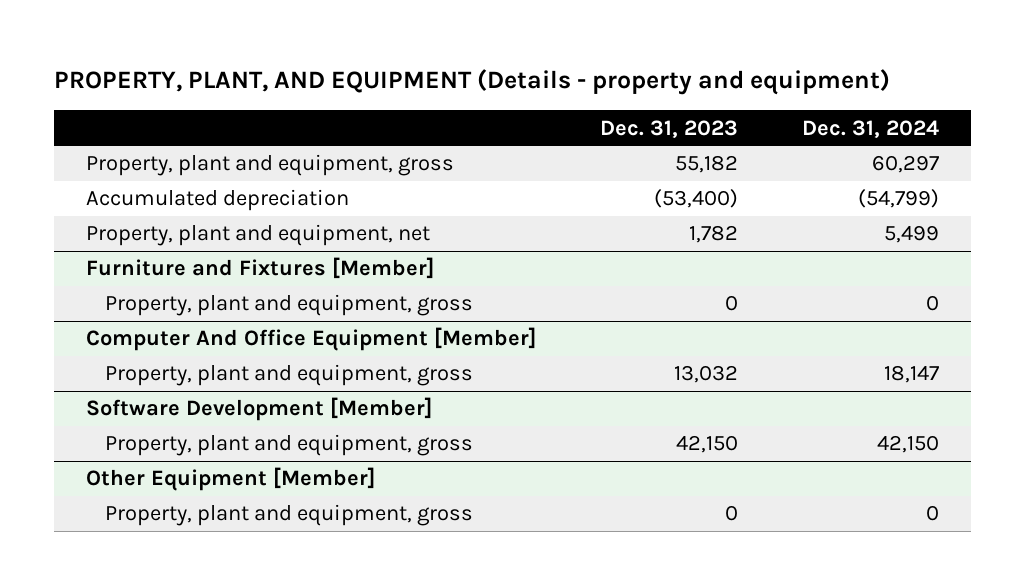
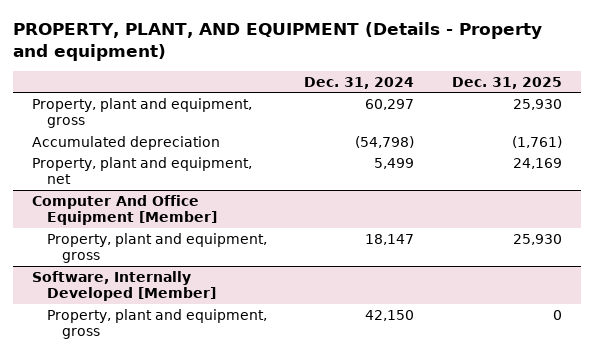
[54,69,891,96] PROPERTY, PLANT, AND EQUIPMENT (Details - property and equipment) -> [12,21,542,62] PROPERTY, PLANT, AND EQUIPMENT (Details - Property and equipment)
[600,119,739,138] Dec. 31, 2023 -> none
none -> [451,76,562,89] Dec. 31, 2025
[858,189,940,209] (54,799) -> [355,135,415,148] (54,798)
[86,257,435,280] Furniture and Fixtures [Member] -> none
[104,294,473,317] Property, plant and equipment, gross -> none
[86,397,433,422] Software Development [Member] -> [31,270,216,302] Software, Internally Developed [Member]
[86,467,376,492] Other Equipment [Member] -> none
[104,504,473,527] Property, plant and equipment, gross -> none

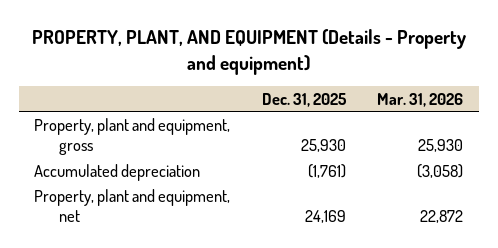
[304,76,415,89] Dec. 31, 2024 -> none
none -> [377,92,464,107] Mar. 31, 2026
[31,194,217,226] Computer And Office Equipment [Member] -> none
[46,232,267,264] Property, plant and equipment, gross -> none
[31,270,216,302] Software, Internally Developed [Member] -> none
[46,308,267,340] Property, plant and equipment, gross -> none

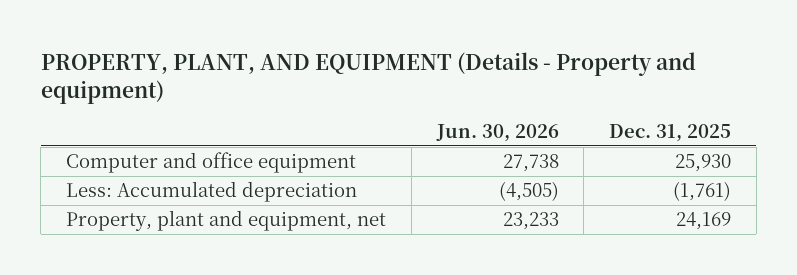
[377,92,464,107] Mar. 31, 2026 -> none
none -> [435,123,559,142] Jun. 30, 2026
[34,117,231,156] Property, plant and equipment, gross -> [66,152,357,174] Computer and office equipment
[34,163,201,181] Accumulated depreciation -> [66,181,358,203] Less: Accumulated depreciation

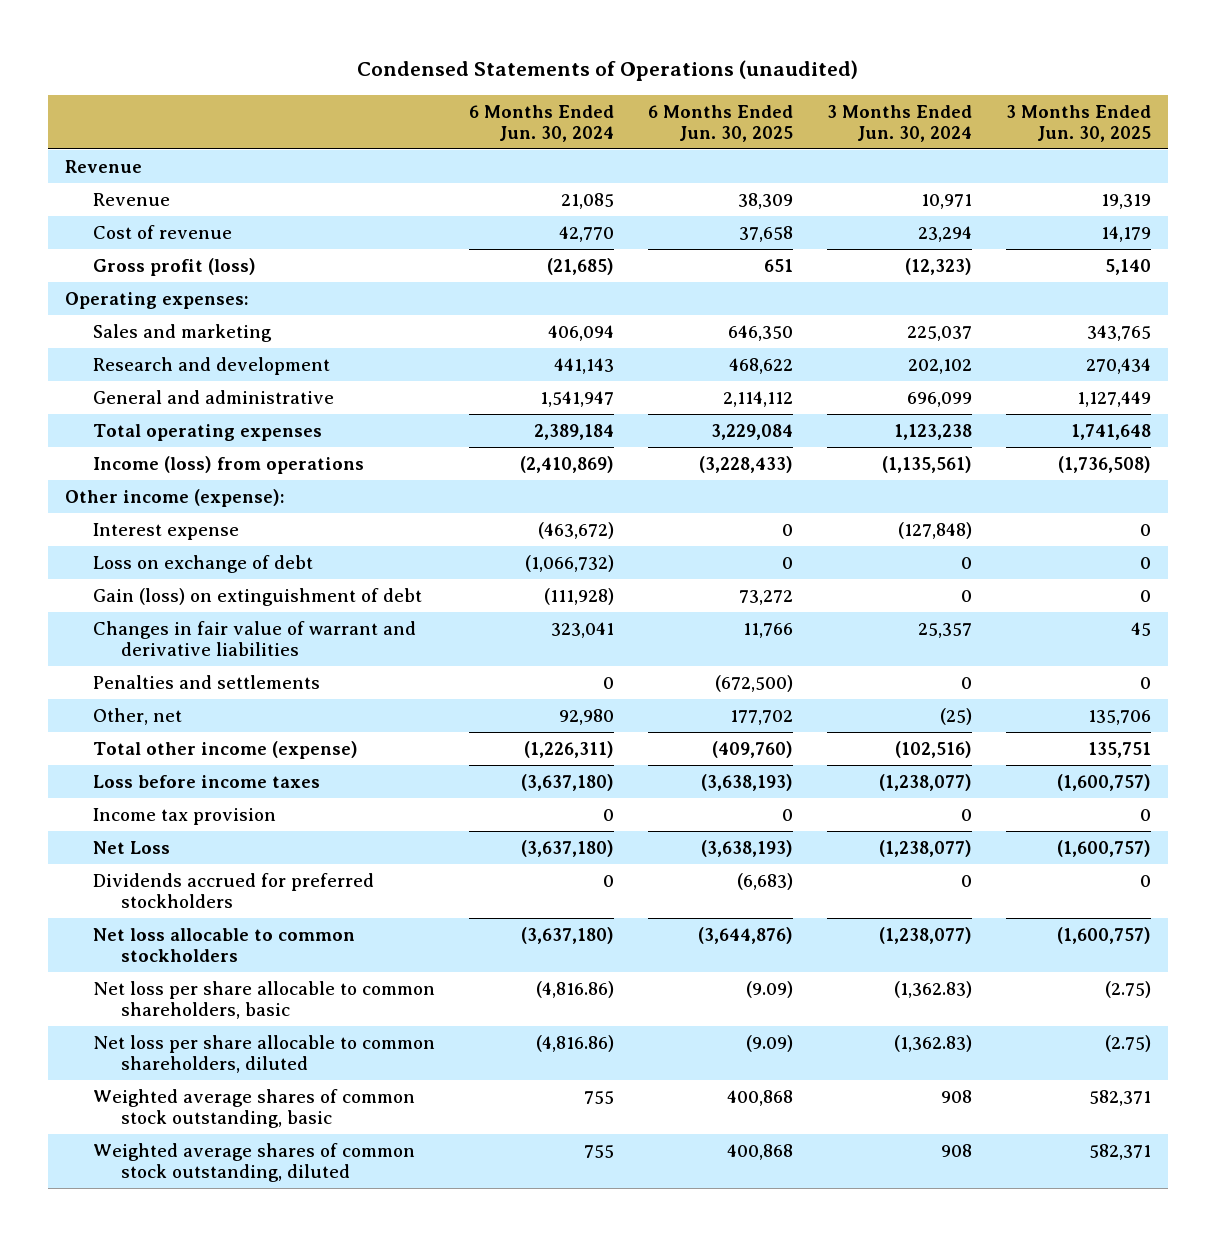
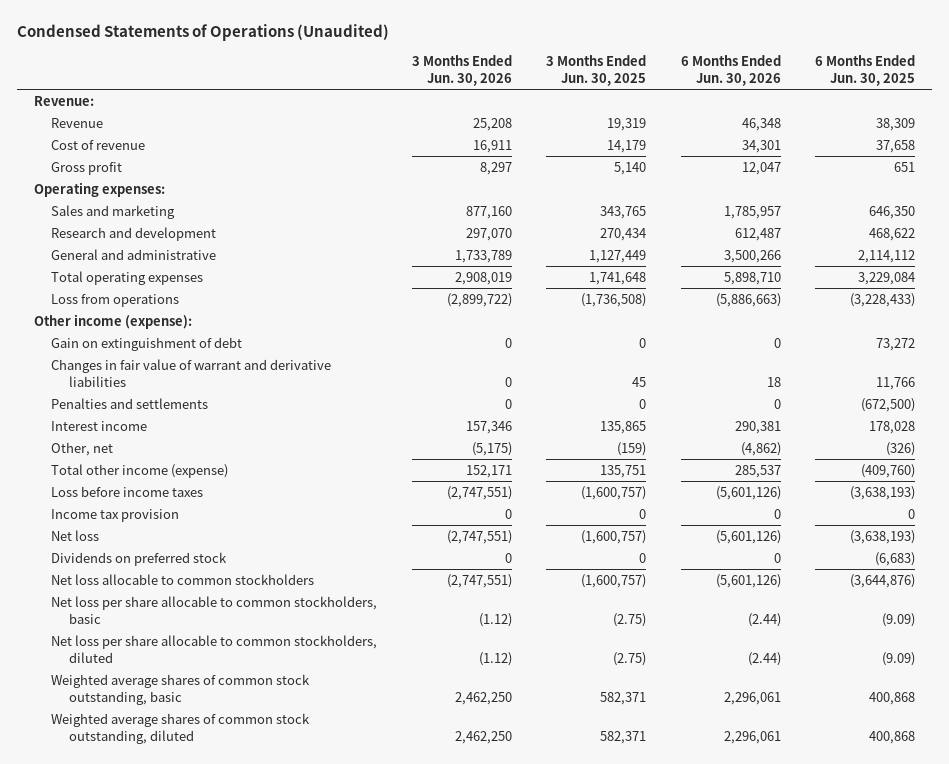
[356,60,858,82] Condensed Statements of Operations (unaudited) -> [16,24,389,42] Condensed Statements of Operations (Unaudited)
[468,104,614,142] 6 Months Ended Jun. 30, 2024 -> none
[827,104,973,142] 3 Months Ended Jun. 30, 2024 -> none
none -> [411,54,512,86] 3 Months Ended Jun. 30, 2026
none -> [680,54,781,86] 6 Months Ended Jun. 30, 2026
[64,159,142,173] Revenue -> [33,95,94,106] Revenue:
[92,257,256,276] Gross profit (loss) -> [51,161,123,175] Gross profit
[92,455,364,474] Income (loss) from operations -> [51,293,180,307] Loss from operations
[92,522,239,540] Interest expense -> none
[92,554,313,573] Loss on exchange of debt -> none
[92,587,422,606] Gain (loss) on extinguishment of debt -> [51,336,243,351] Gain on extinguishment of debt
none -> [51,420,148,431] Interest income
[730,709,794,725] 177,702 -> [885,441,915,456] (326)
[1088,709,1152,725] 135,706 -> [617,441,647,456] (159)
[92,840,170,854] Net Loss -> [51,529,100,541] Net loss
[92,872,374,909] Dividends accrued for preferred stockholders -> [51,551,228,566] Dividends on preferred stock
[92,980,435,1020] Net loss per share allocable to common shareholders, basic -> [51,595,378,624] Net loss per share allocable to common stockholders, basic
[92,1034,435,1074] Net loss per share allocable to common shareholders, diluted -> [51,634,378,663] Net loss per share allocable to common stockholders, diluted

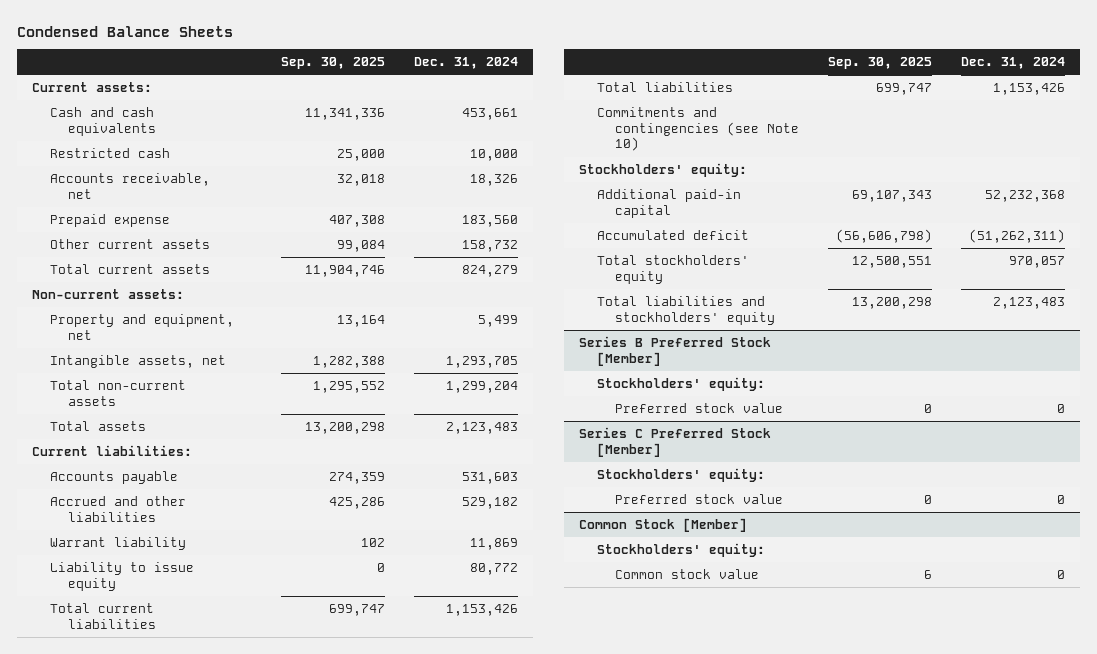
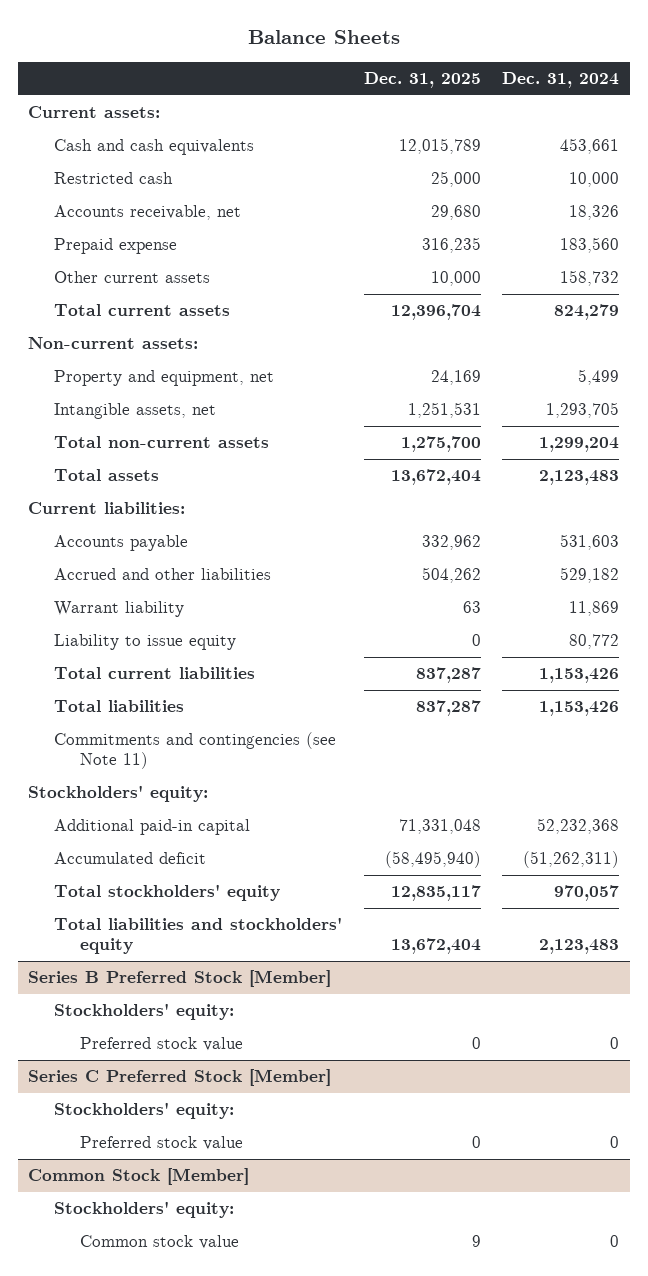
[17,25,234,37] Condensed Balance Sheets -> [247,30,400,45] Balance Sheets
[280,57,385,70] Sep. 30, 2025 -> none
none -> [363,71,481,88] Dec. 31, 2025
[596,106,799,152] Commitments and contingencies (see Note 10) -> [54,732,337,770] Commitments and contingencies (see Note 11)

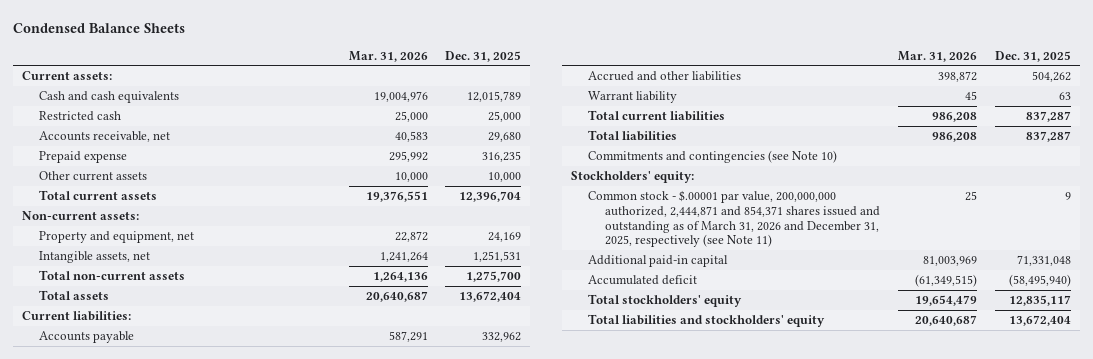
[247,30,400,45] Balance Sheets -> [12,22,185,33] Condensed Balance Sheets
[502,71,620,88] Dec. 31, 2024 -> none
none -> [348,50,428,62] Mar. 31, 2026
[54,634,237,651] Liability to issue equity -> none
[54,732,337,770] Commitments and contingencies (see Note 11) -> [588,149,838,163] Commitments and contingencies (see Note 10)
none -> [588,189,880,248] Common stock - $.00001 par value, 200,000,000 authorized, 2,444,871 and 854,371 shares issued and outstanding as of March 31, 2026 and December 31, 2025, respectively (see Note 11)
[28,970,332,988] Series B Preferred Stock [Member] -> none
[54,1003,235,1021] Stockholders' equity: -> none
[79,1037,243,1052] Preferred stock value -> none
[28,1069,332,1087] Series C Preferred Stock [Member] -> none
[54,1102,235,1120] Stockholders' equity: -> none
[79,1136,243,1151] Preferred stock value -> none
[28,1168,250,1186] Common Stock [Member] -> none
[54,1201,235,1219] Stockholders' equity: -> none
[79,1235,239,1250] Common stock value -> none

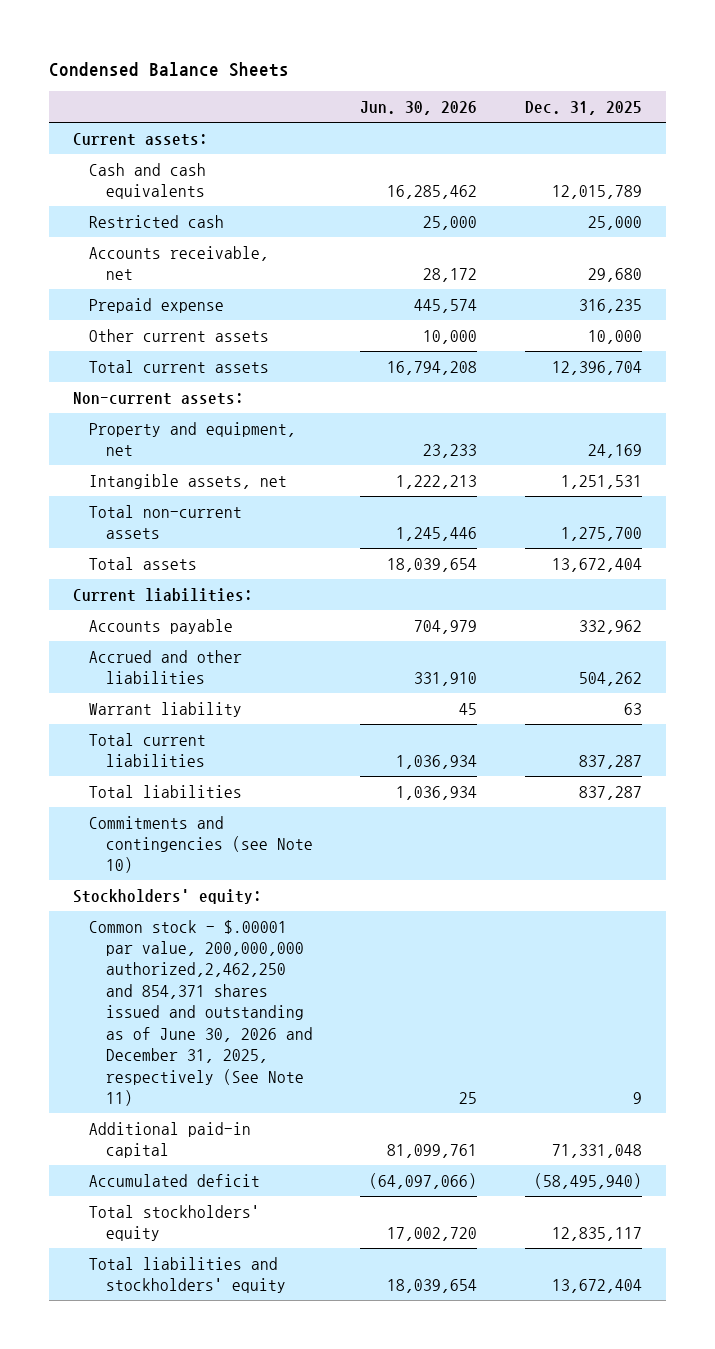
[348,50,428,62] Mar. 31, 2026 -> none
none -> [360,101,478,116] Jun. 30, 2026
[588,189,880,248] Common stock - $.00001 par value, 200,000,000 authorized, 2,444,871 and 854,371 shares issued and outstanding as of March 31, 2026 and December 31, 2025, respectively (see Note 11) -> [89,919,313,1107] Common stock - $.00001 par value, 200,000,000 authorized,2,462,250 and 854,371 shares issued and outstanding as of June 30, 2026 and December 31, 2025, respectively (See Note 11)

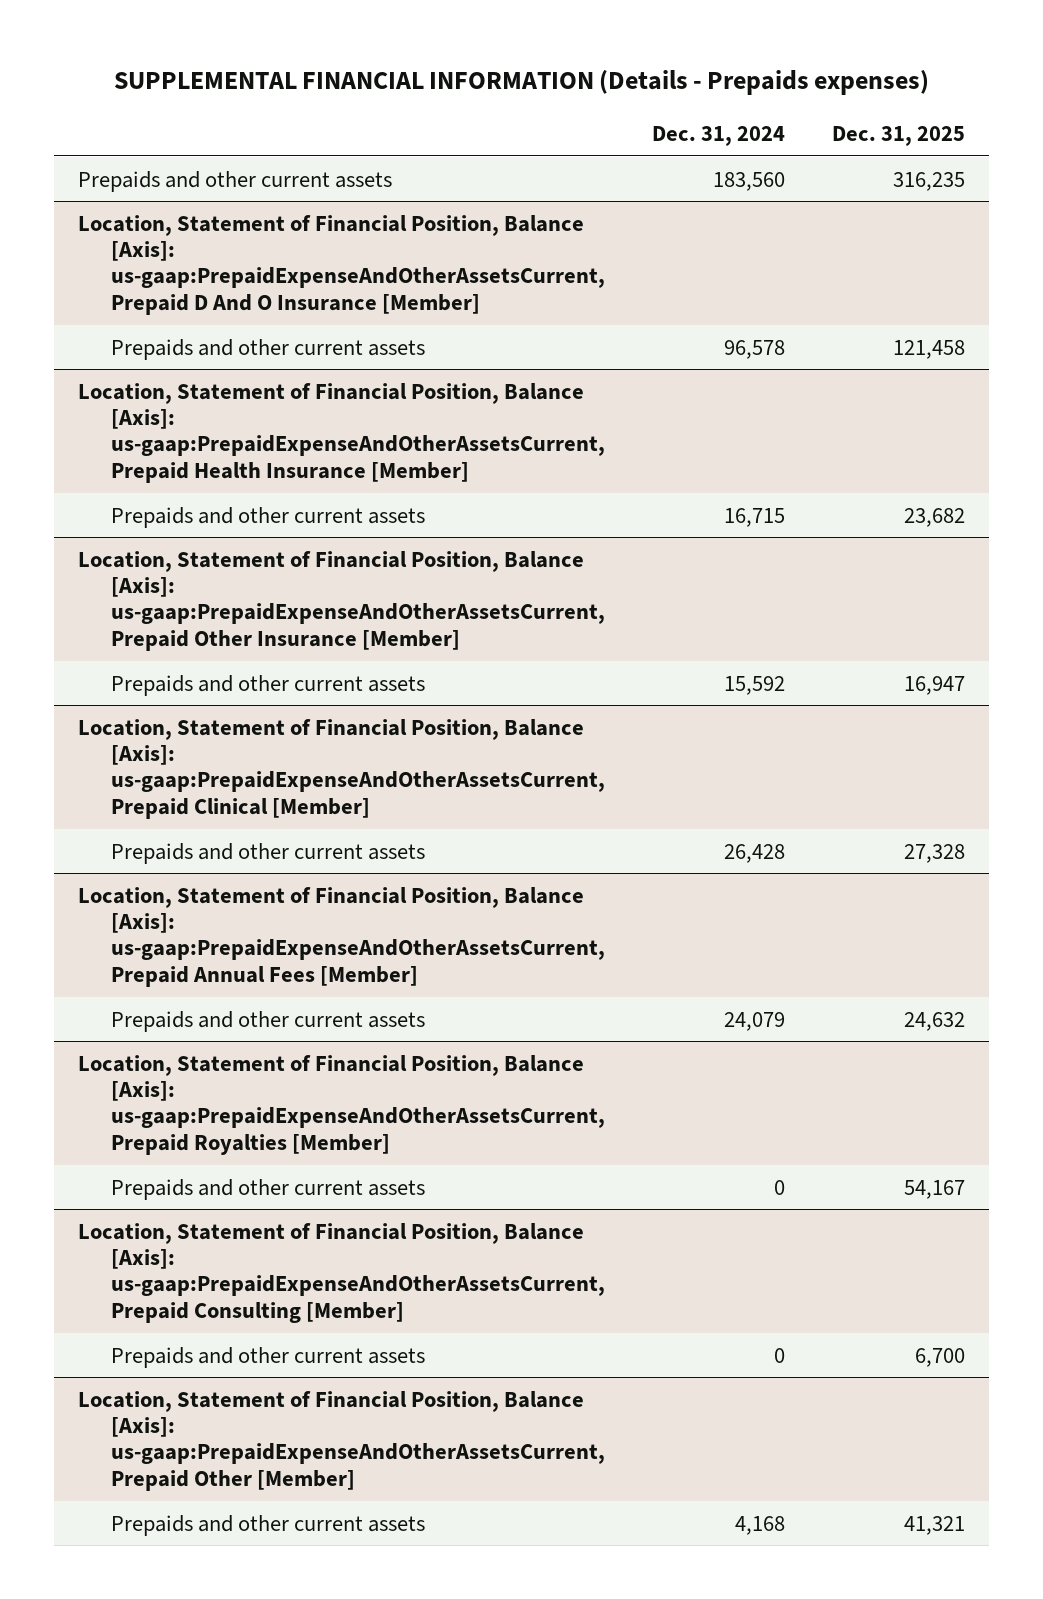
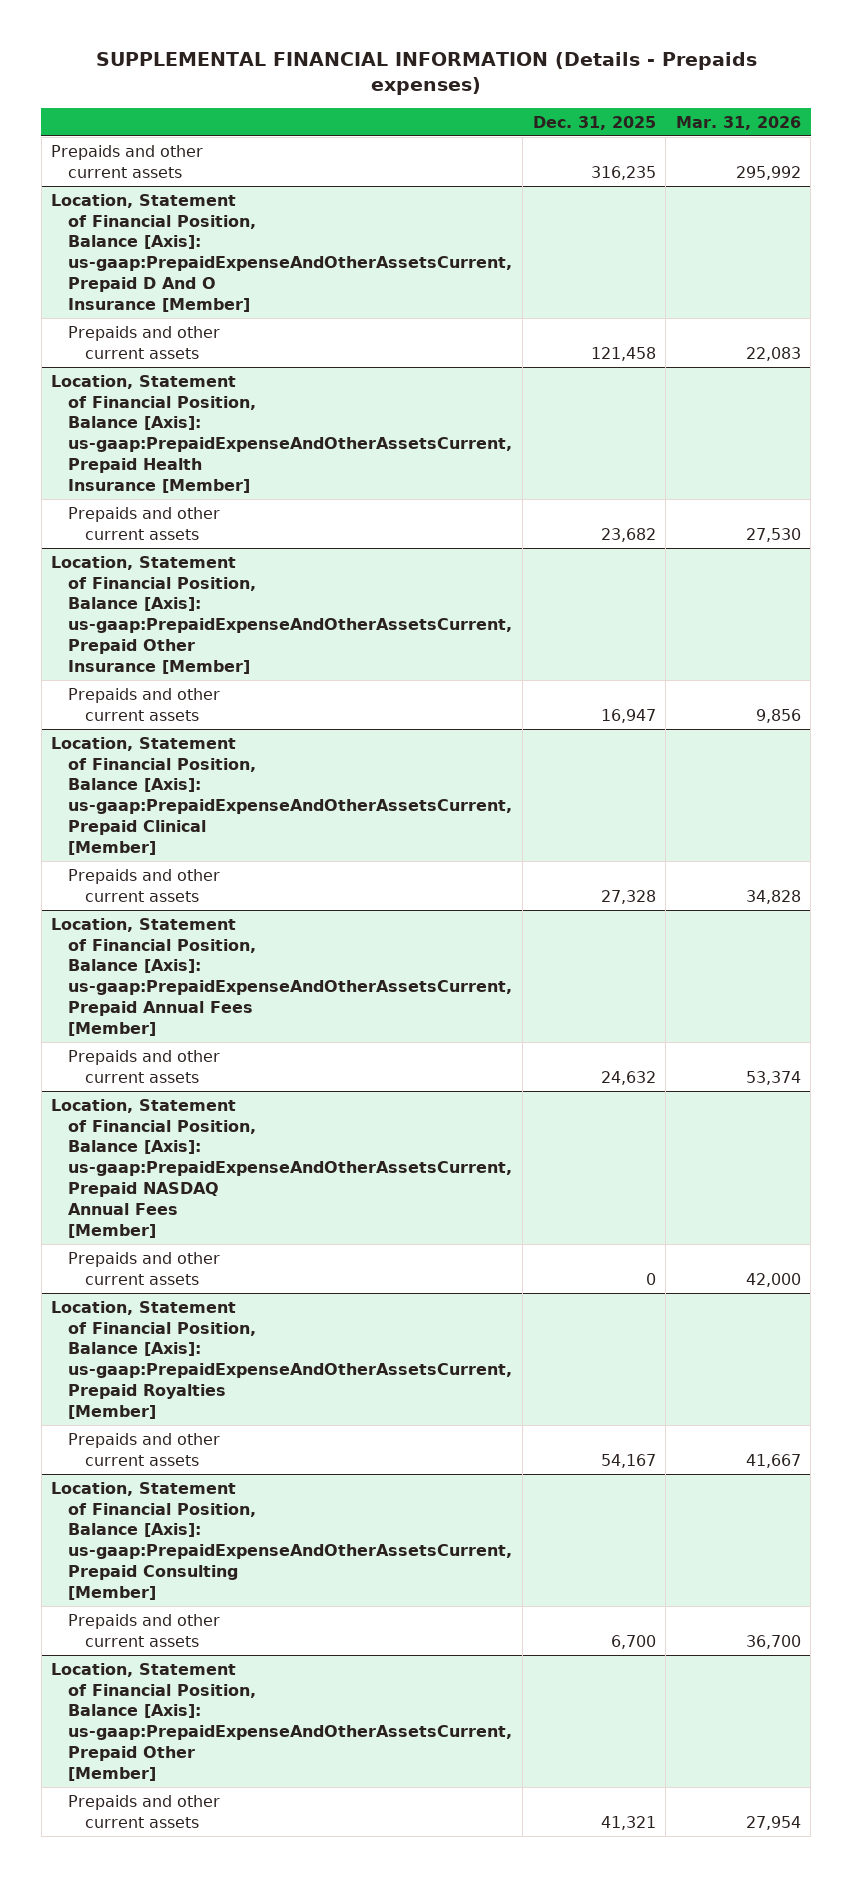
[652,126,786,147] Dec. 31, 2024 -> none
none -> [675,115,801,130] Mar. 31, 2026
none -> [51,1098,513,1238] Location, Statement of Financial Position, Balance [Axis]: us-gaap:PrepaidExpenseAndOtherAssetsCurrent, Prepaid NASDAQ Annual Fees [Member]
none -> [68,1251,221,1285] Prepaids and other current assets

